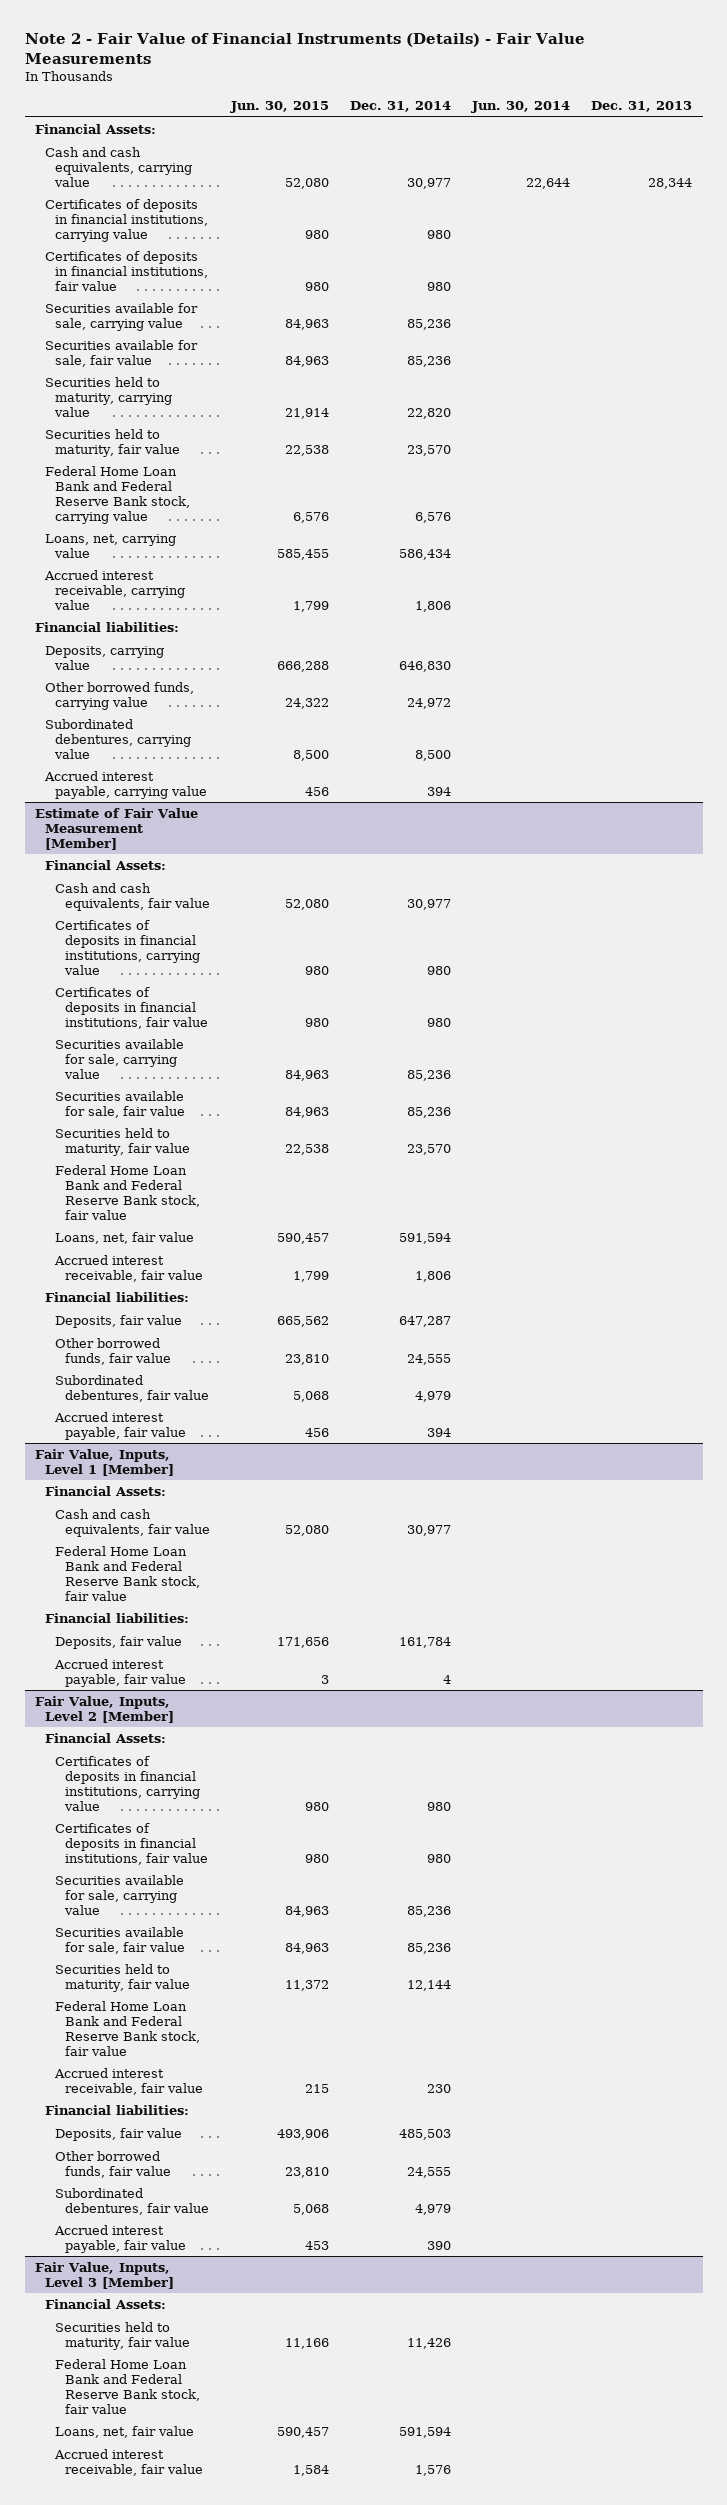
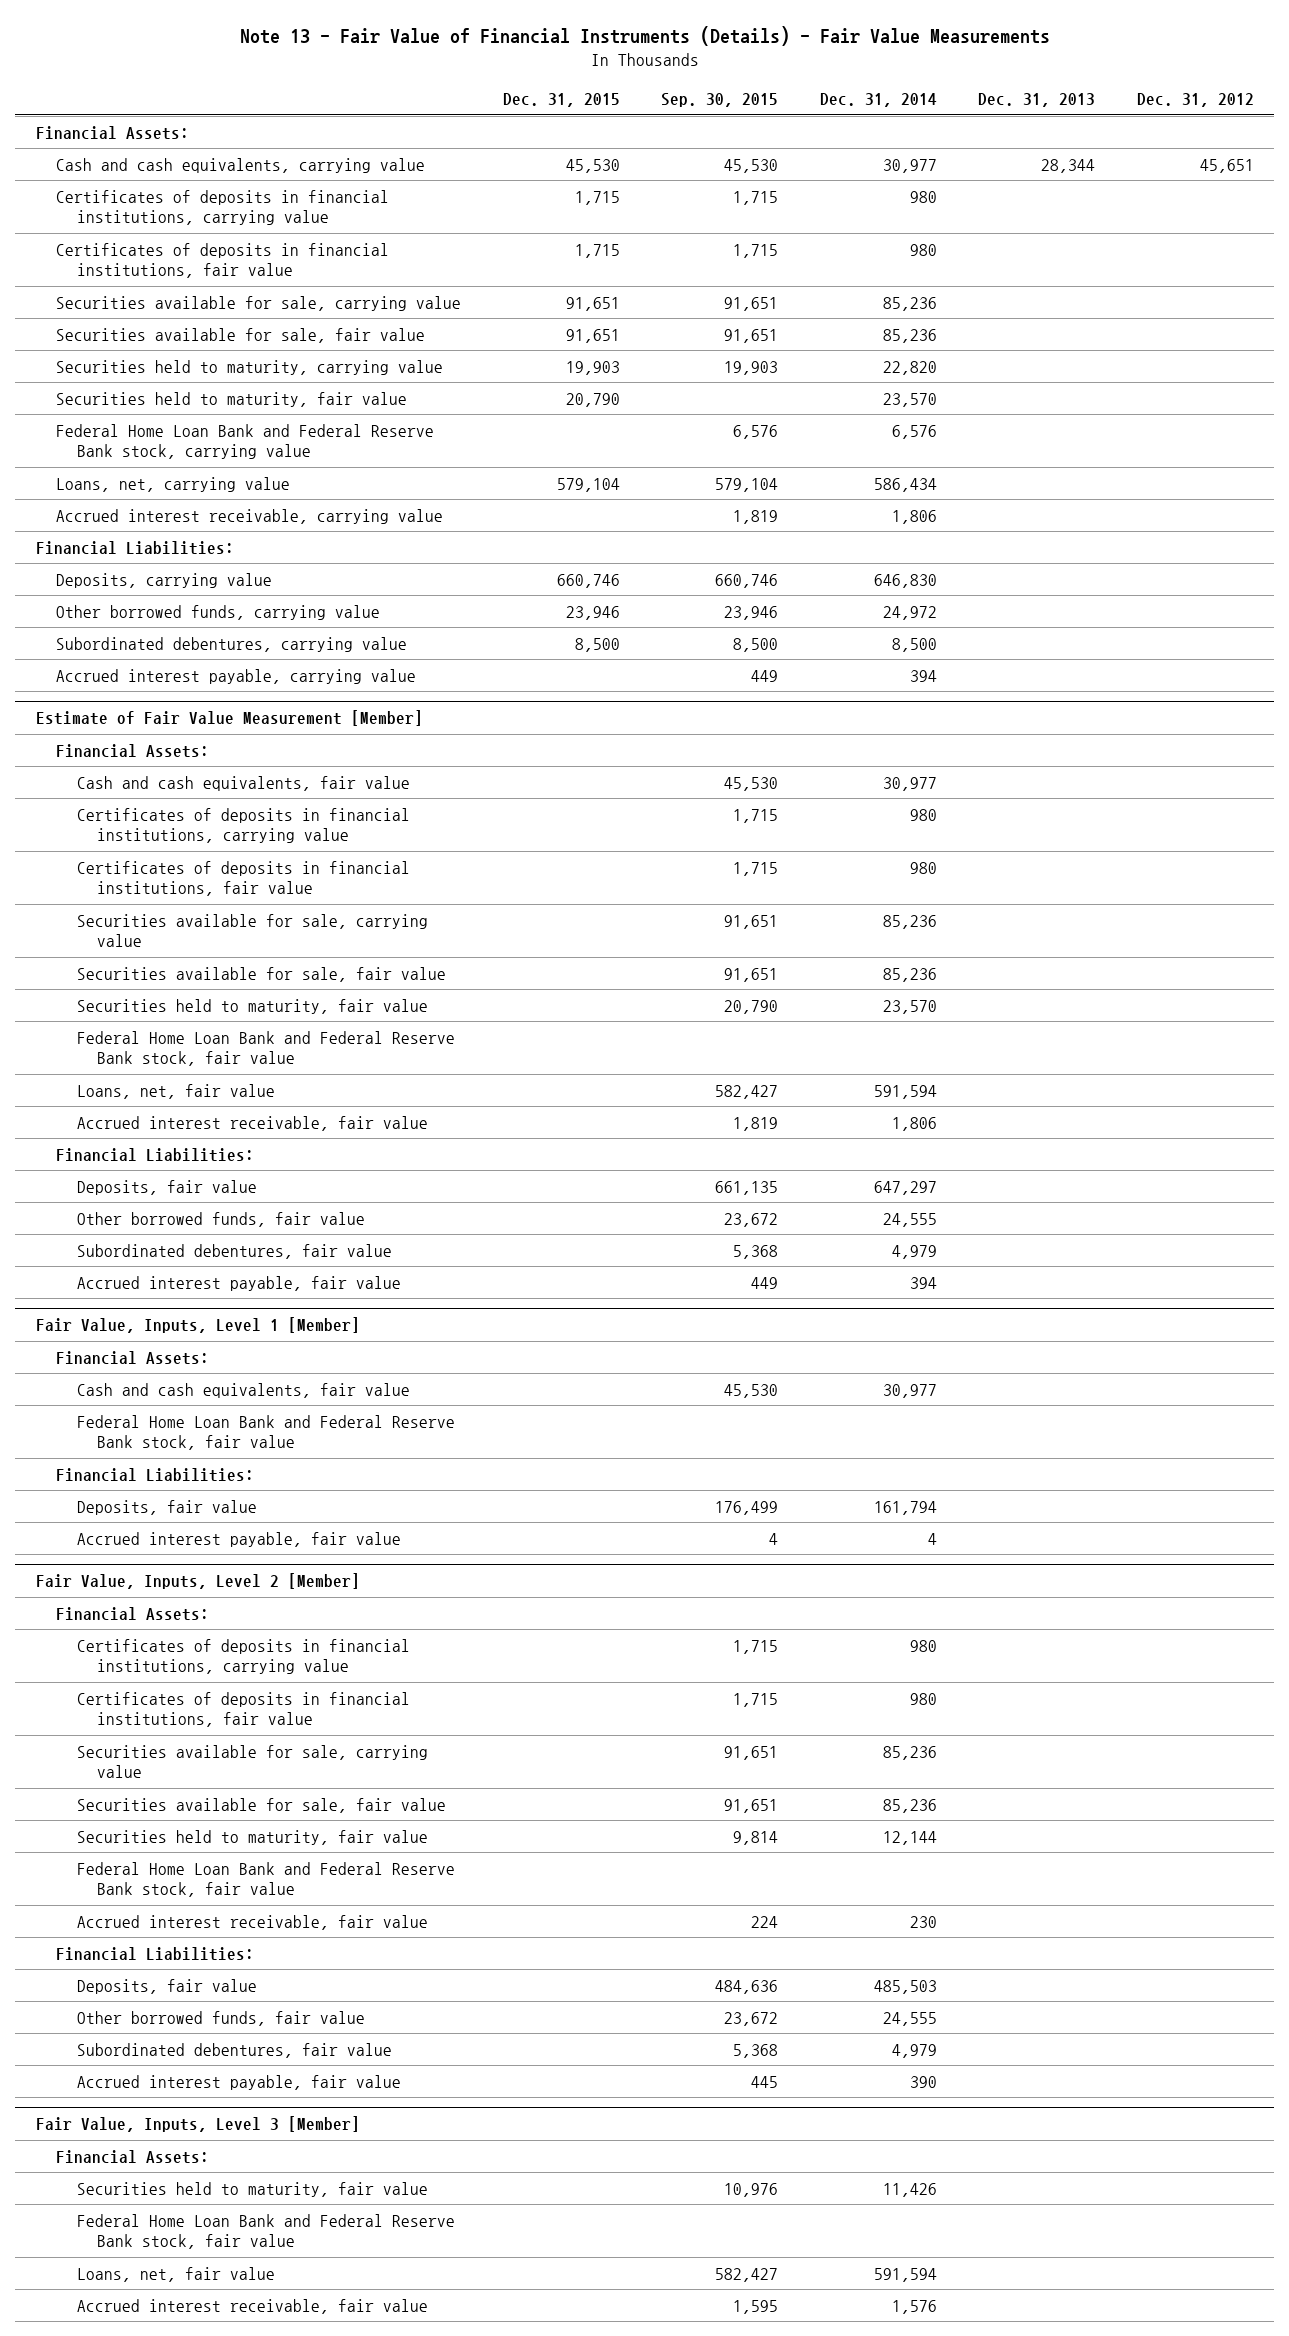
[24,33,585,65] Note 2 - Fair Value of Financial Instruments (Details) - Fair Value Measurements -> [239,25,1050,46] Note 13 - Fair Value of Financial Instruments (Details) - Fair Value Measurements
[230,100,330,113] Jun. 30, 2015 -> none
[471,100,571,113] Jun. 30, 2014 -> none
none -> [502,92,620,107] Dec. 31, 2015
none -> [661,92,779,107] Sep. 30, 2015
none -> [1136,92,1254,107] Dec. 31, 2012
[35,621,180,632] Financial liabilities: -> [35,540,234,555] Financial Liabilities:
[45,1291,190,1302] Financial liabilities: -> [56,1147,255,1162] Financial Liabilities:
[399,1315,452,1327] 647,287 -> [873,1180,937,1195] 647,297
[45,1612,190,1623] Financial liabilities: -> [56,1467,255,1482] Financial Liabilities:
[399,1636,452,1648] 161,784 -> [873,1500,937,1515] 161,794
[45,2104,190,2115] Financial liabilities: -> [56,1946,255,1961] Financial Liabilities:

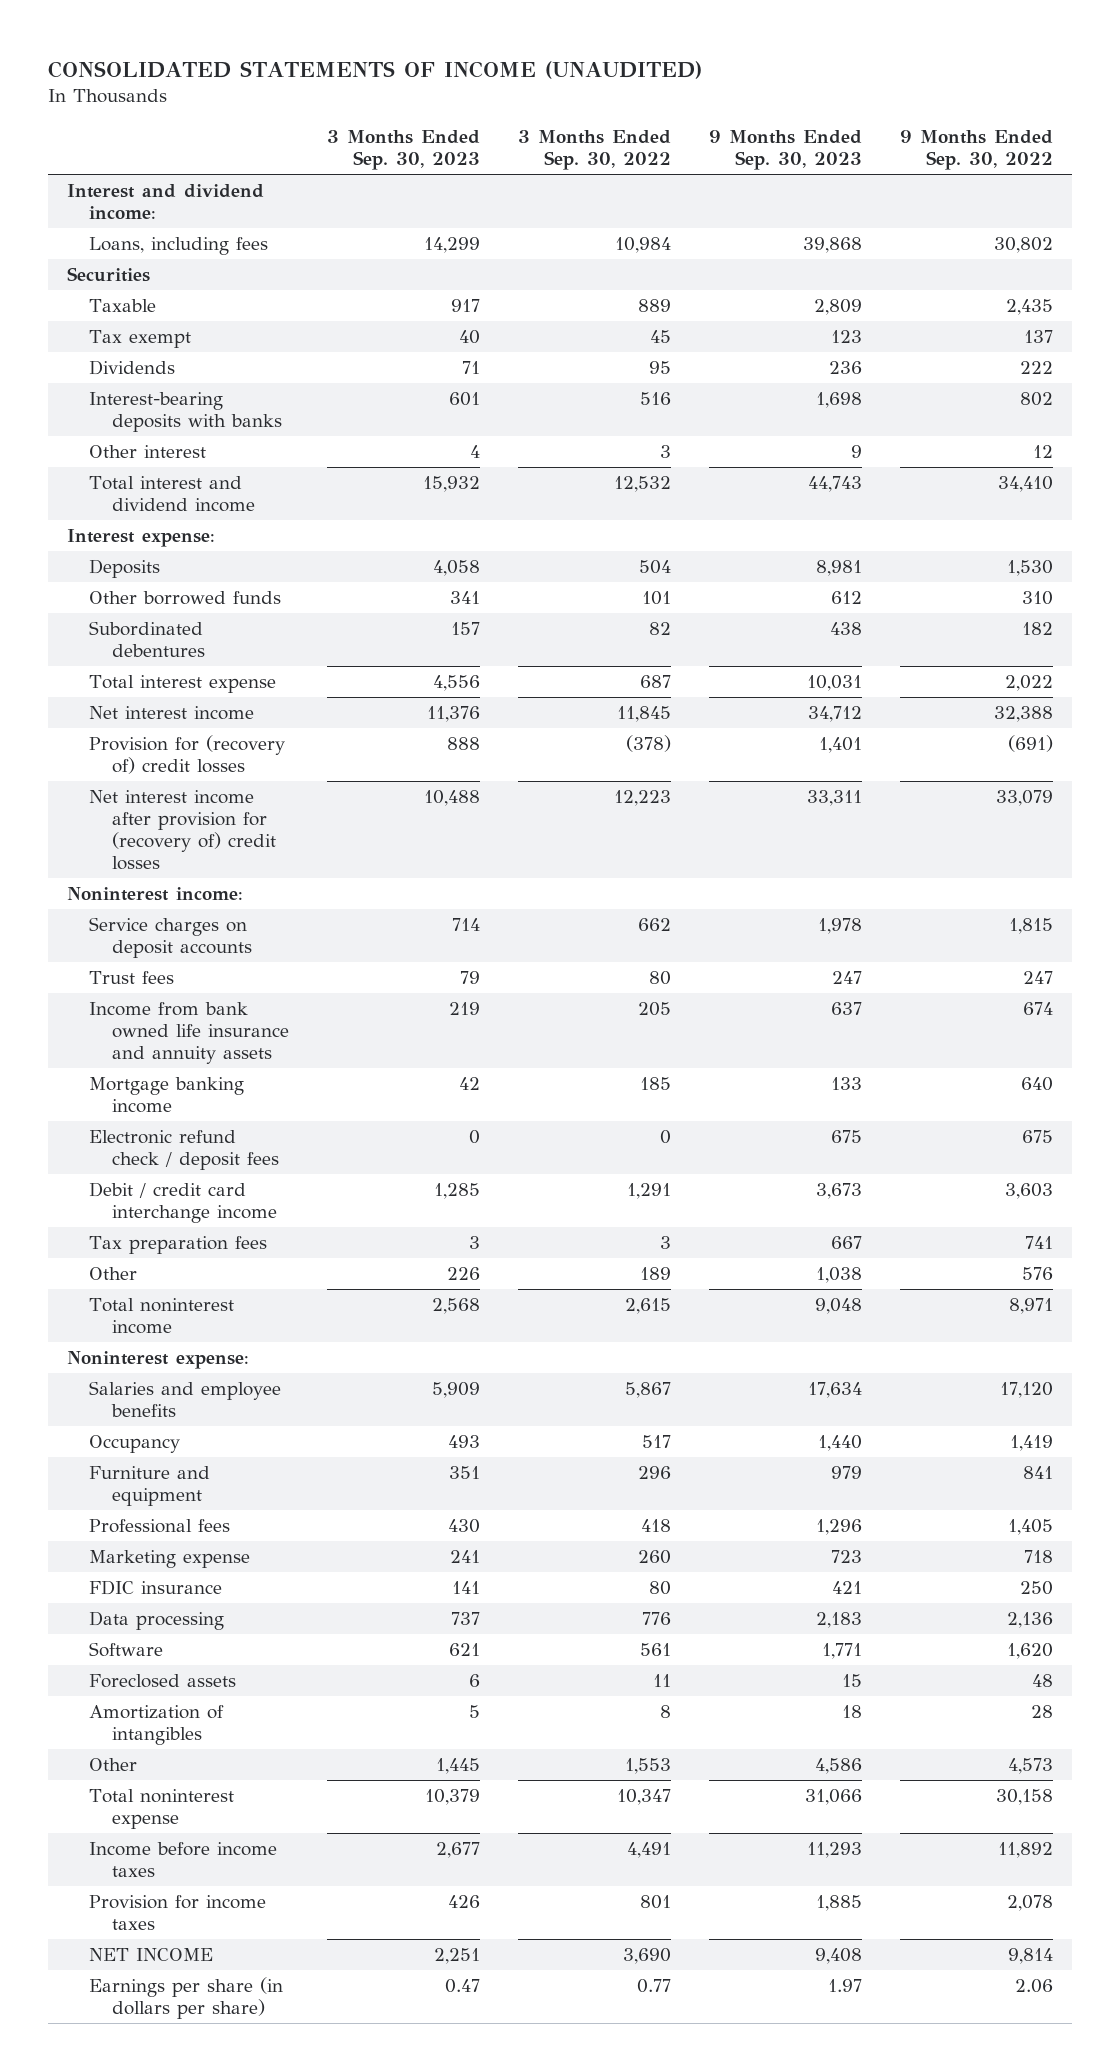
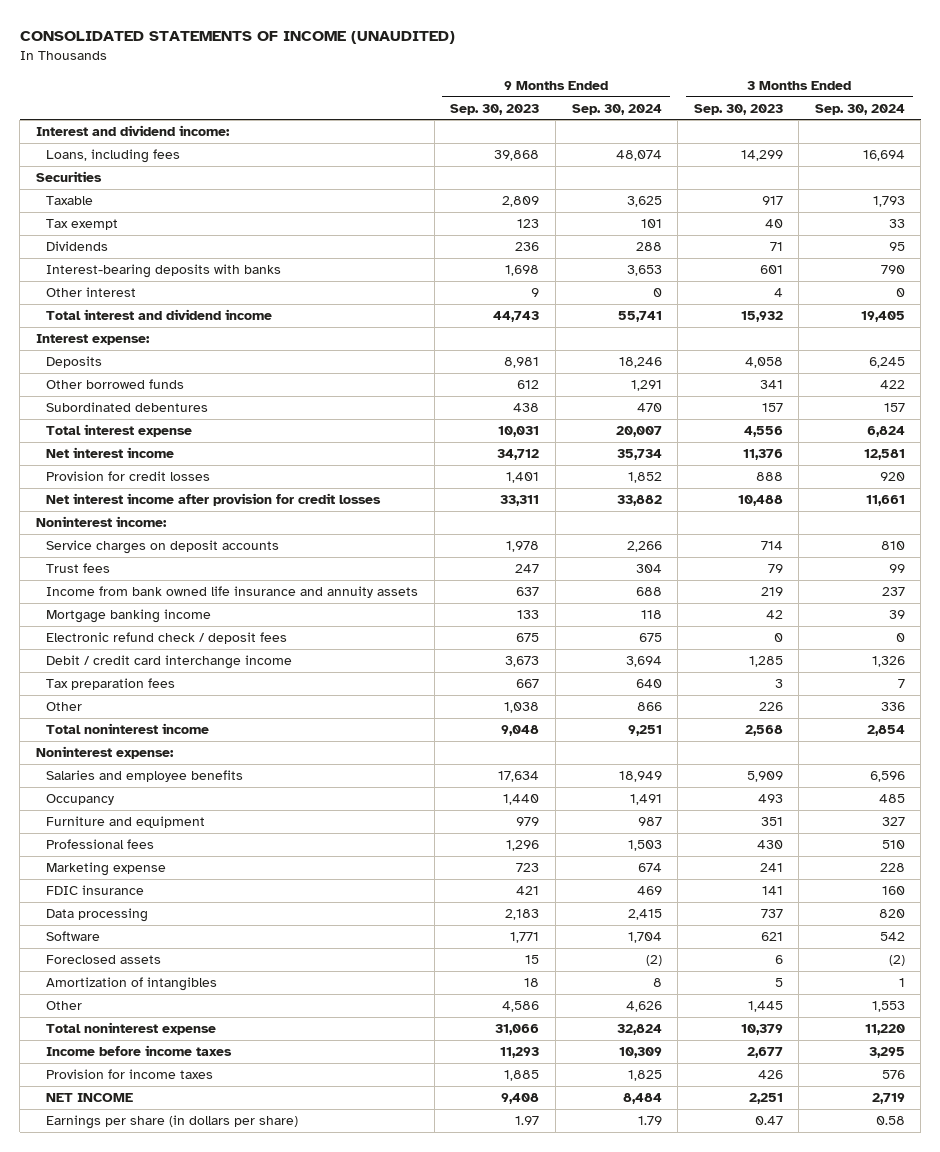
[517,130,671,171] 3 Months Ended Sep. 30, 2022 -> none
[900,130,1054,171] 9 Months Ended Sep. 30, 2022 -> none
none -> [571,103,662,115] Sep. 30, 2024
none -> [814,103,905,115] Sep. 30, 2024
[89,735,286,775] Provision for (recovery of) credit losses -> [46,471,211,482] Provision for credit losses
[89,790,276,870] Net interest income after provision for (recovery of) credit losses -> [46,493,382,507] Net interest income after provision for credit losses

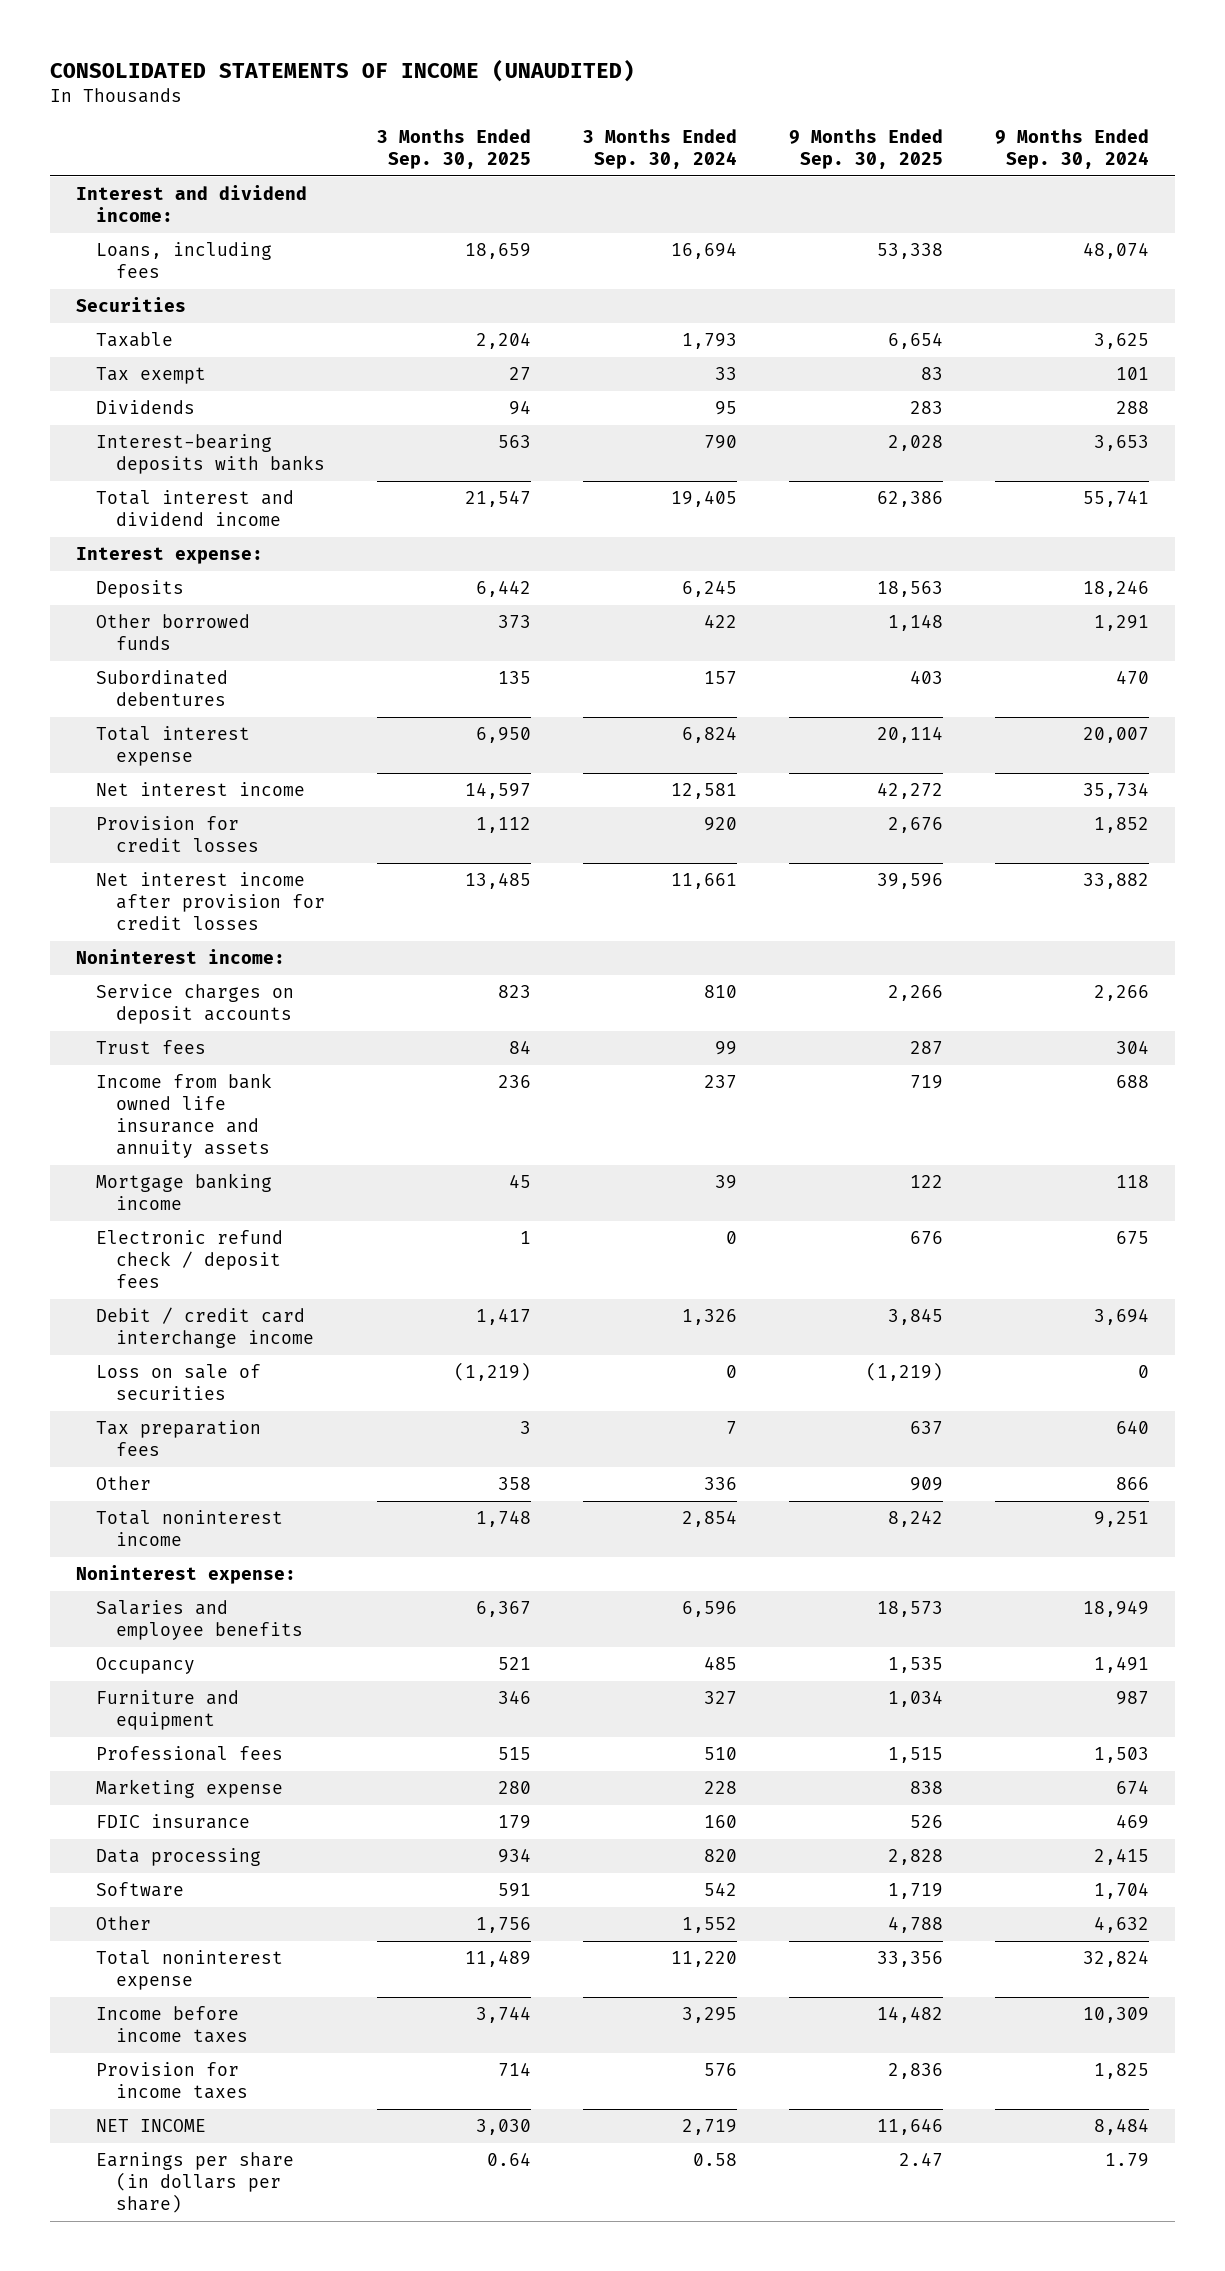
[450,103,540,115] Sep. 30, 2023 -> none
[693,103,783,115] Sep. 30, 2023 -> none
none -> [377,128,532,169] 3 Months Ended Sep. 30, 2025
none -> [788,128,943,169] 9 Months Ended Sep. 30, 2025
[46,287,137,298] Other interest -> none
none -> [96,1364,262,1401] Loss on sale of securities
[46,955,162,965] Foreclosed assets -> none
[46,977,218,992] Amortization of intangibles -> none
[625,1001,662,1013] 4,626 -> [1093,1916,1149,1934] 4,632
[871,1001,905,1013] 1,553 -> [681,1917,737,1934] 1,552

